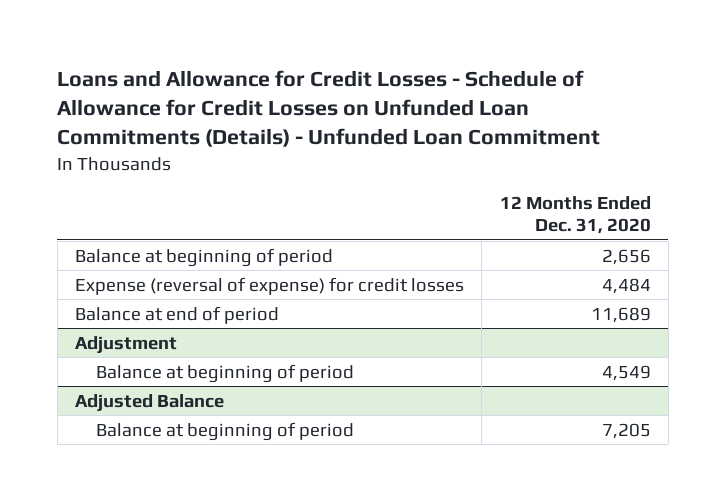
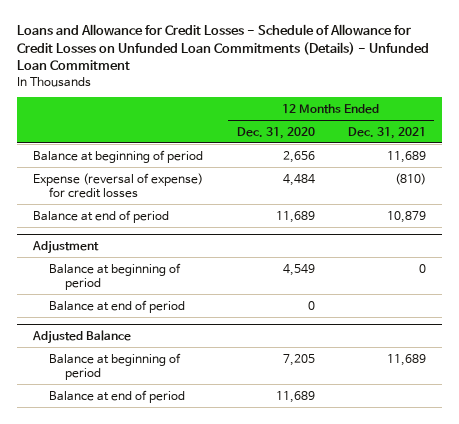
none -> [347,126,426,139] Dec. 31, 2021
none -> [49,299,186,313] Balance at end of period
none -> [49,389,186,403] Balance at end of period

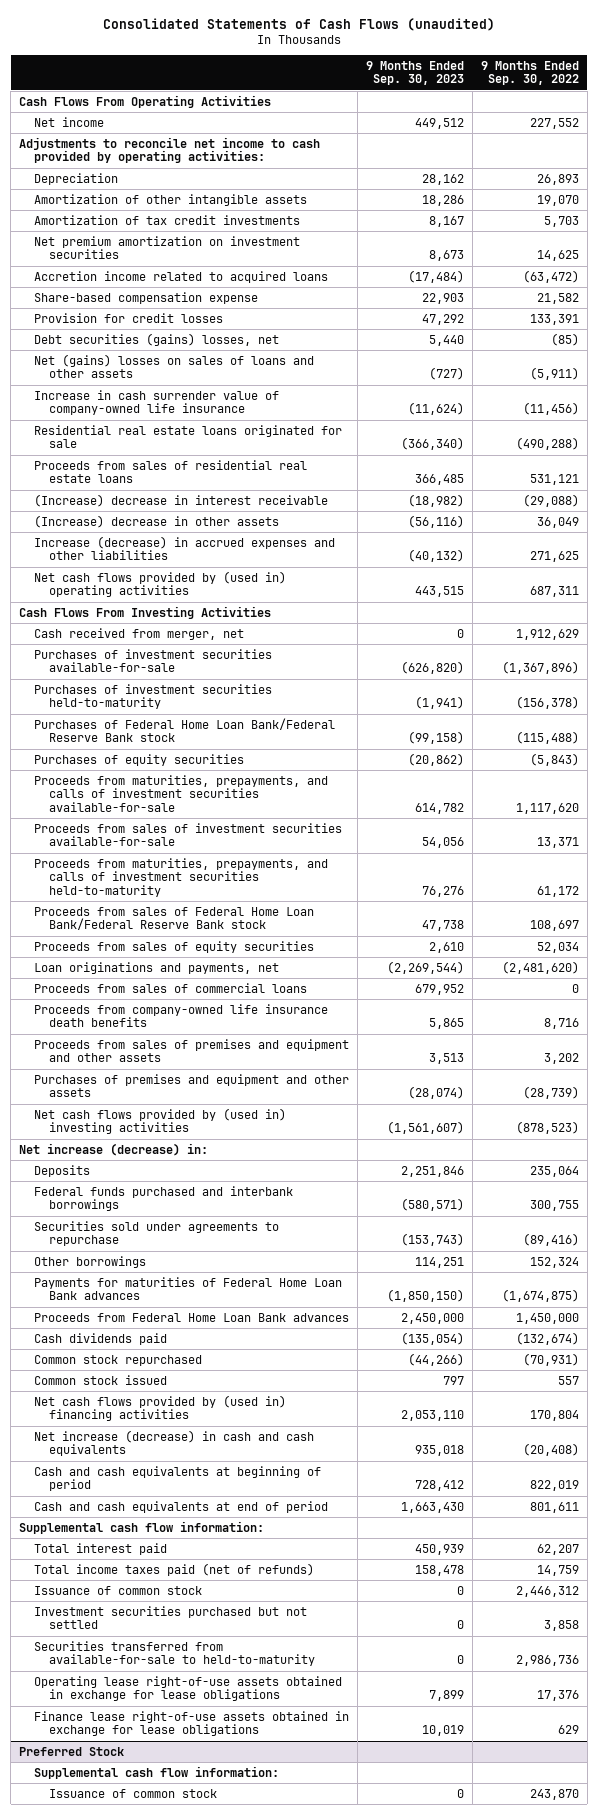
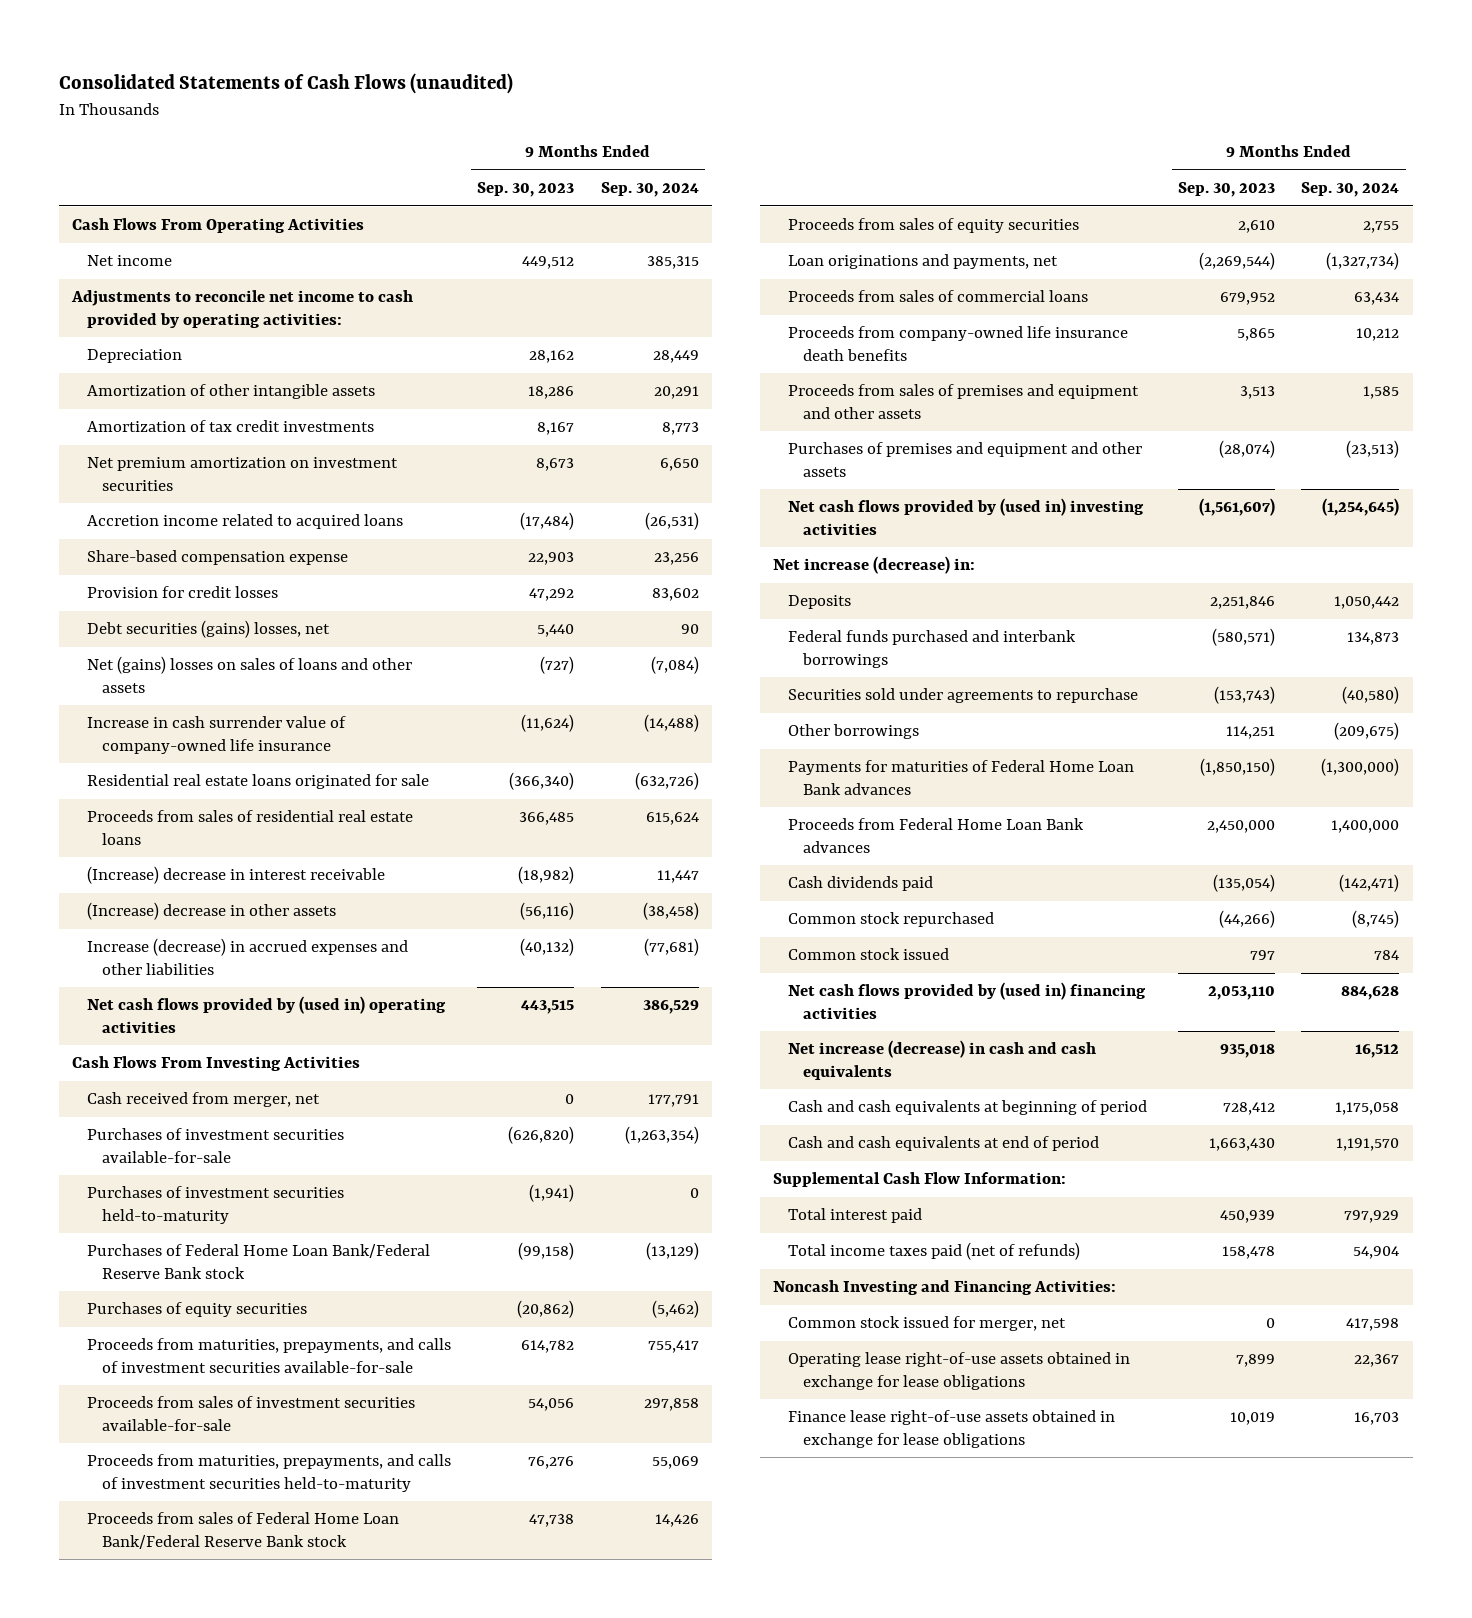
[481,60,580,86] 9 Months Ended Sep. 30, 2022 -> none
none -> [600,182,699,198] Sep. 30, 2024
[19,1520,265,1534] Supplemental cash flow information: -> [772,1172,1066,1188] Supplemental Cash Flow Information:
[34,1605,308,1630] Investment securities purchased but not settled -> none
[34,1640,316,1667] Securities transferred from available-for-sale to held-to-maturity -> none
none -> [772,1280,1116,1296] Noncash Investing and Financing Activities:
[34,1585,203,1595] Issuance of common stock -> [787,1316,1066,1332] Common stock issued for merger, net
[19,1746,125,1756] Preferred Stock -> none
[34,1765,280,1779] Supplemental cash flow information: -> none
[49,1788,218,1798] Issuance of common stock -> none

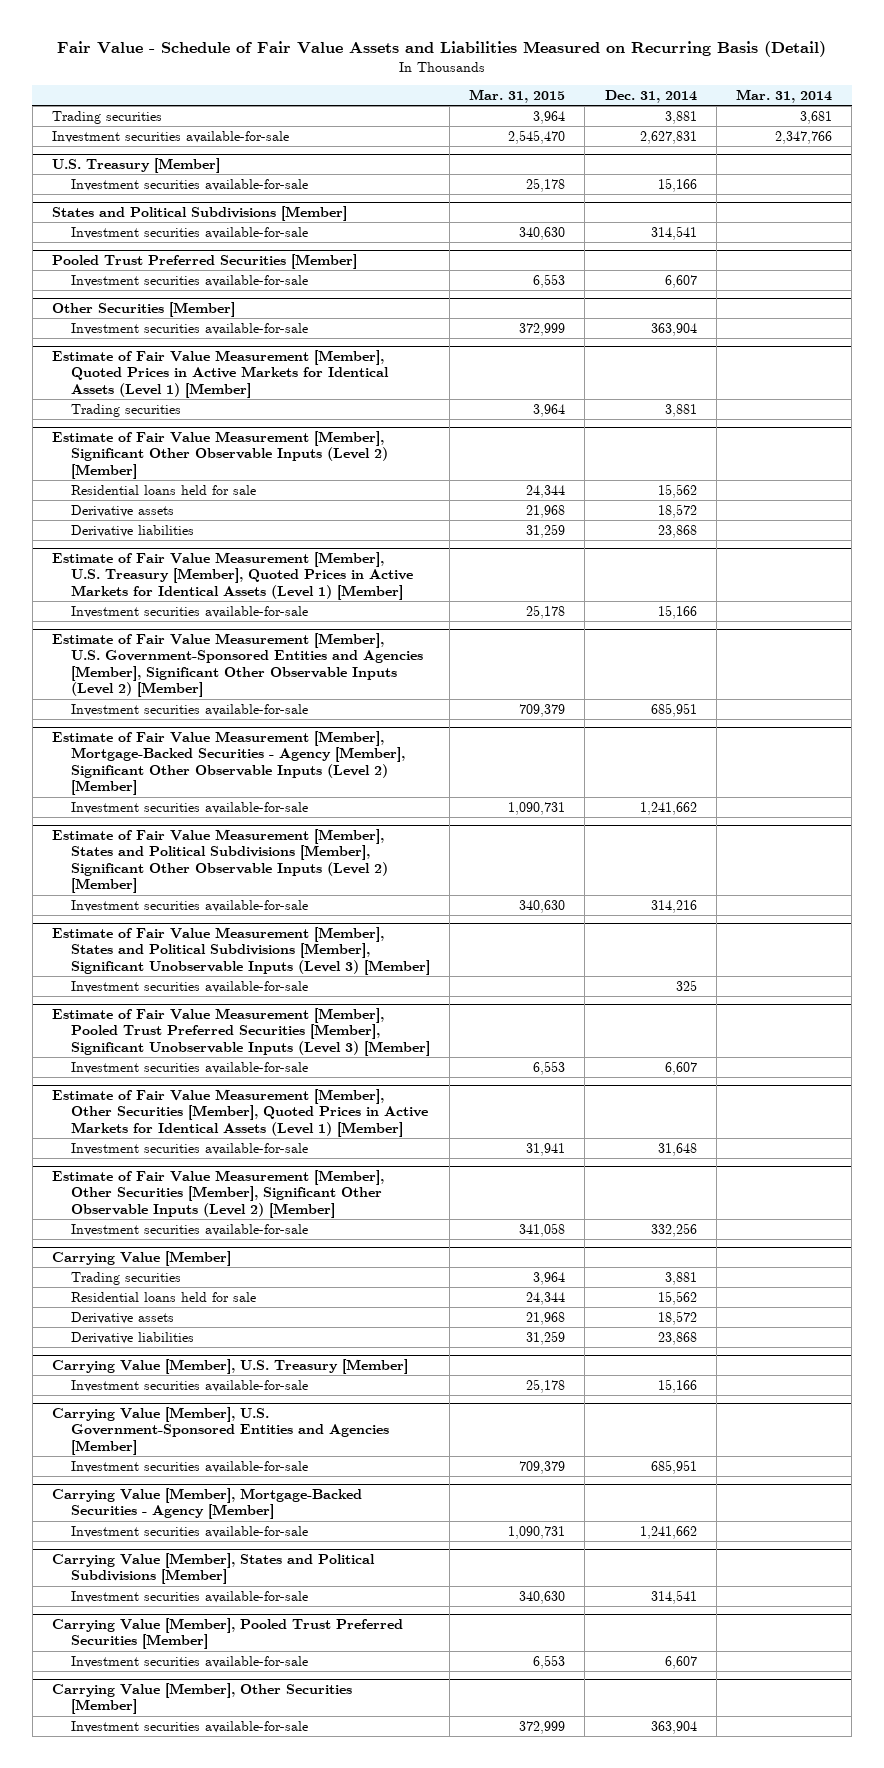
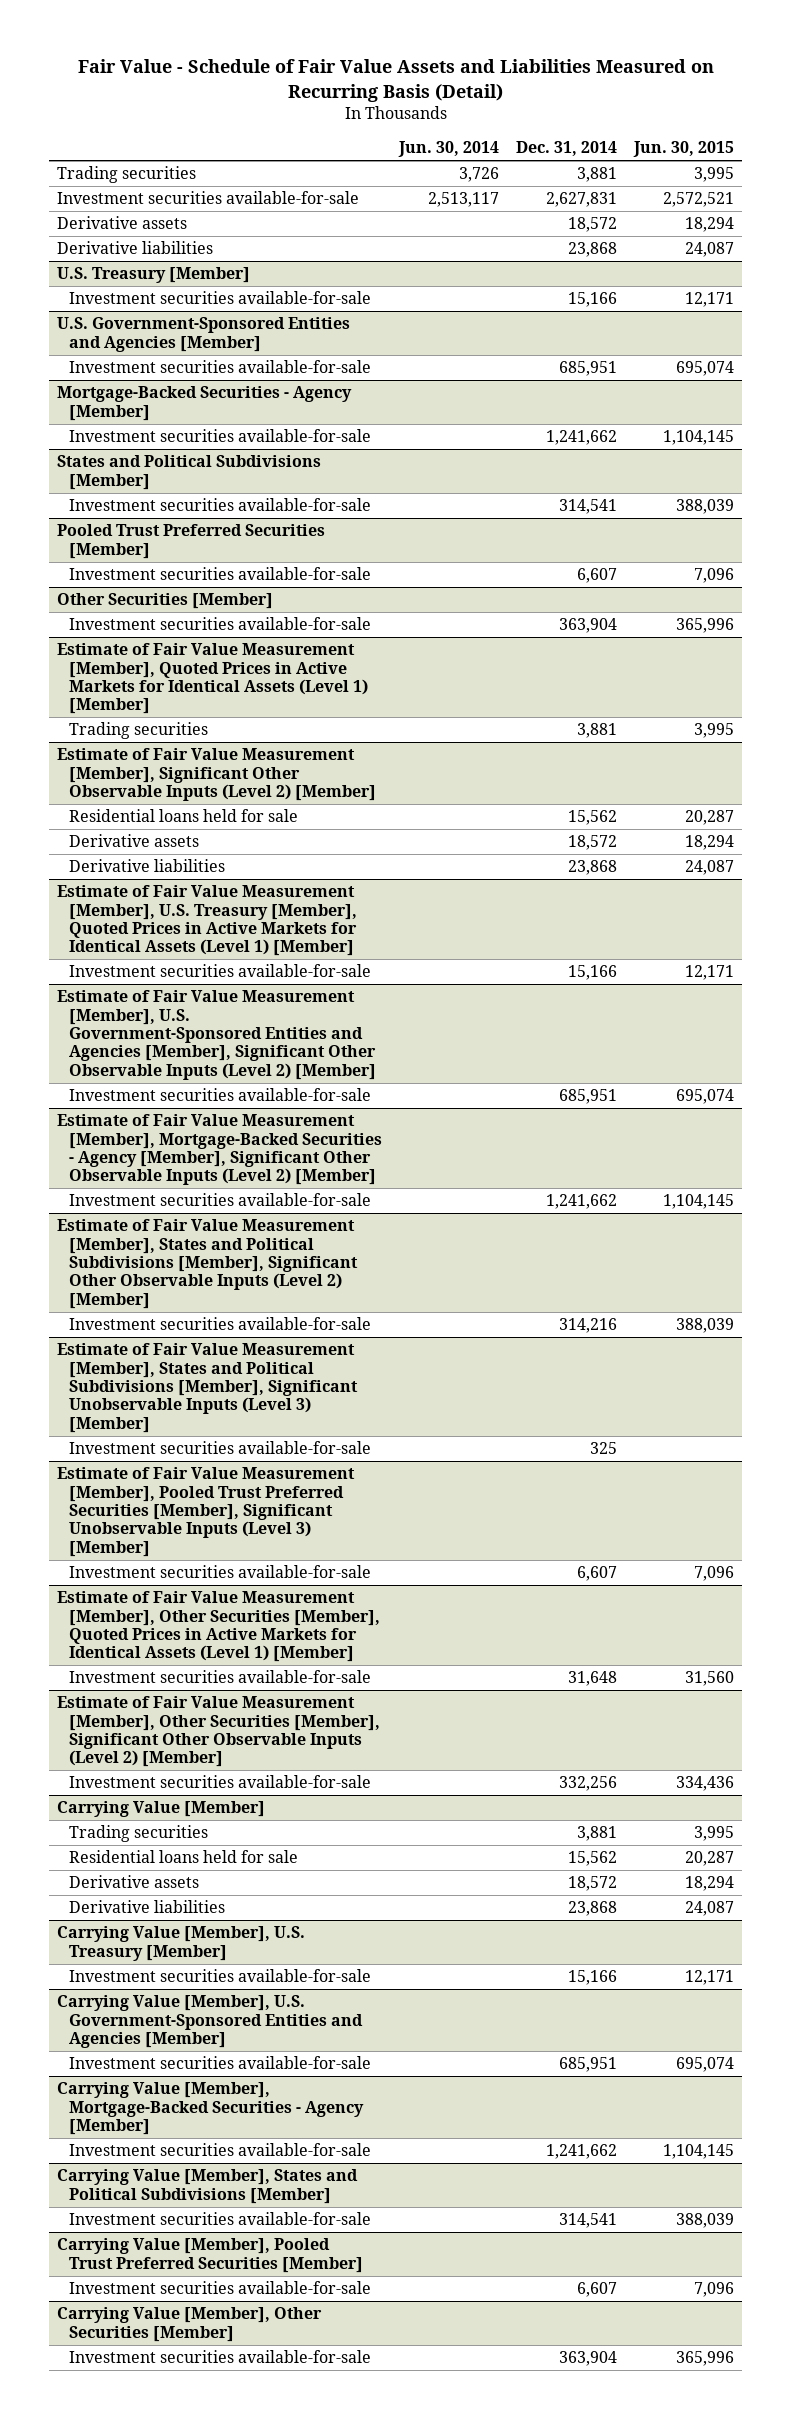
[469,88,566,103] Mar. 31, 2015 -> none
[735,88,832,103] Mar. 31, 2014 -> none
none -> [397,140,499,157] Jun. 30, 2014
none -> [632,140,734,157] Jun. 30, 2015
none -> [57,216,188,230] Derivative assets
none -> [57,241,214,255] Derivative liabilities
none -> [57,317,351,352] U.S. Government-Sponsored Entities and Agencies [Member]
none -> [68,360,371,374] Investment securities available-for-sale
none -> [57,386,353,421] Mortgage-Backed Securities - Agency [Member]
none -> [68,429,371,443] Investment securities available-for-sale

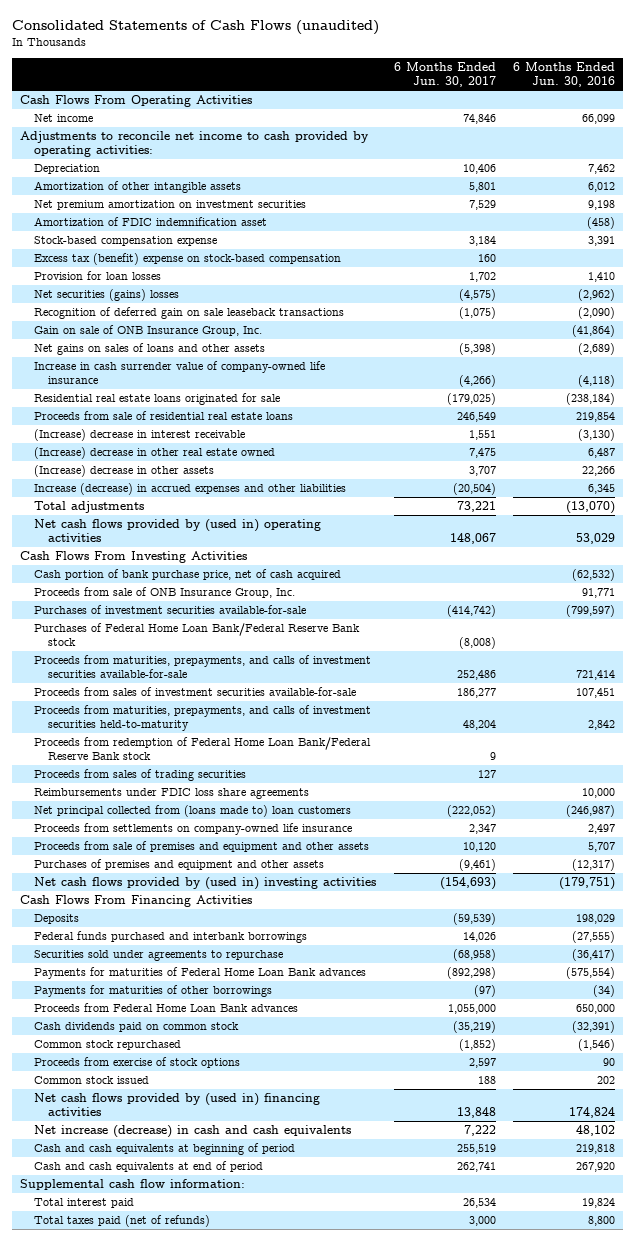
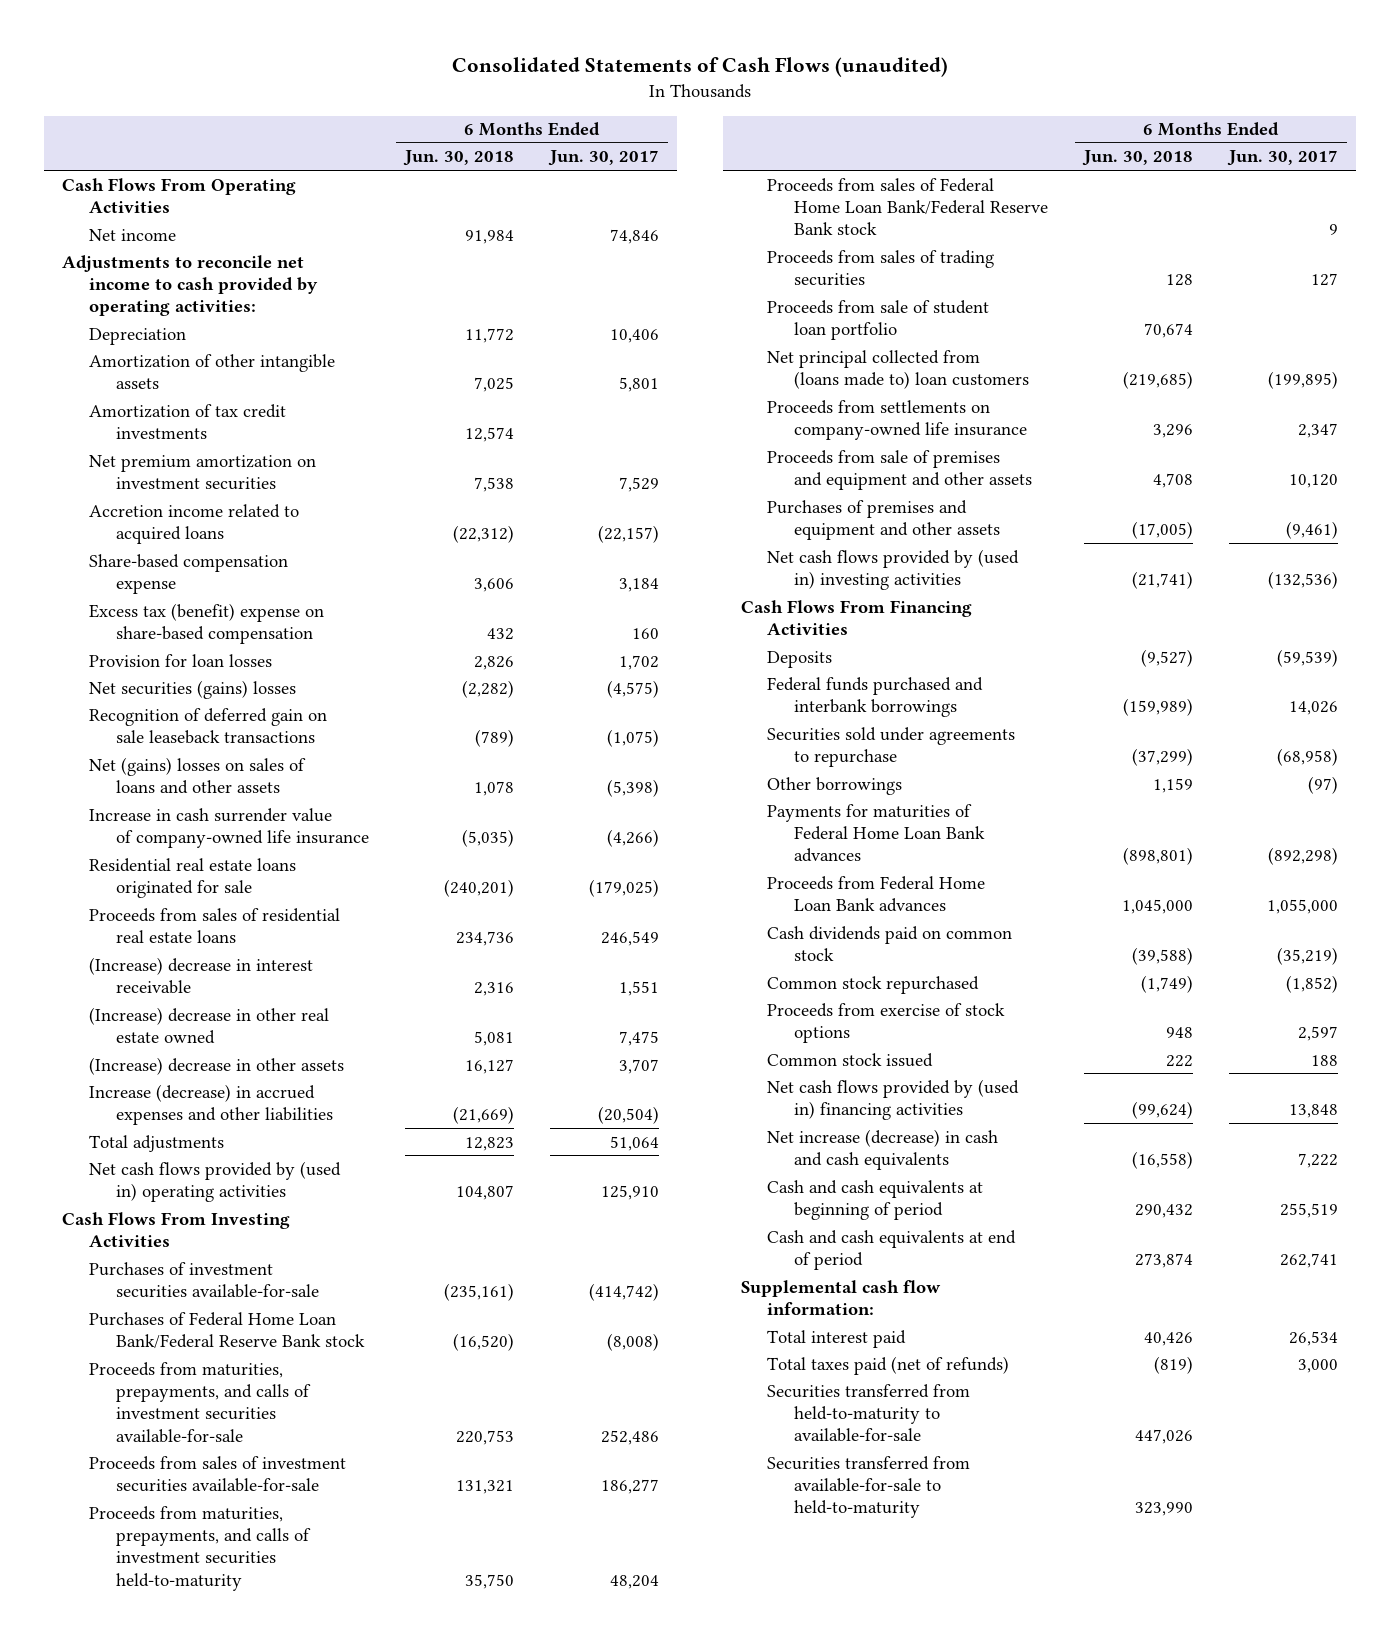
[512,62,615,87] 6 Months Ended Jun. 30, 2016 -> none
none -> [403,150,515,167] Jun. 30, 2018
none -> [88,403,286,439] Amortization of tax credit investments
[34,217,268,227] Amortization of FDIC indemnification asset -> none
none -> [88,503,299,544] Accretion income related to acquired loans
[34,236,218,247] Stock-based compensation expense -> [88,553,288,594] Share-based compensation expense
[34,253,342,266] Excess tax (benefit) expense on stock-based compensation -> [88,602,324,644] Excess tax (benefit) expense on share-based compensation
[34,325,263,337] Gain on sale of ONB Insurance Group, Inc. -> none
[34,343,266,356] Net gains on sales of loans and other assets -> [88,756,306,794] Net (gains) losses on sales of loans and other assets
[34,411,294,421] Proceeds from sale of residential real estate loans -> [88,907,340,943] Proceeds from sales of residential real estate loans
[456,501,496,513] 73,221 -> [610,1135,660,1151] 51,064
[449,533,496,545] 148,067 -> [601,1184,660,1200] 125,910
[34,569,342,581] Cash portion of bank purchase price, net of cash acquired -> none
[34,587,296,599] Proceeds from sale of ONB Insurance Group, Inc. -> none
[34,737,372,761] Proceeds from redemption of Federal Home Loan Bank/Federal Reserve Bank stock -> [767,177,1049,236] Proceeds from sales of Federal Home Loan Bank/Federal Reserve Bank stock
[34,788,310,800] Reimbursements under FDIC loss share agreements -> none
none -> [767,299,990,340] Proceeds from sale of student loan portfolio
[446,805,496,818] (222,052) -> [1267,370,1338,389] (199,895)
[439,877,496,891] (154,693) -> [1267,570,1338,589] (132,536)
none -> [767,776,903,795] Other borrowings
[34,985,273,998] Payments for maturities of other borrowings -> none
none -> [767,1383,971,1443] Securities transferred from held-to-maturity to available-for-sale
none -> [767,1455,971,1519] Securities transferred from available-for-sale to held-to-maturity

